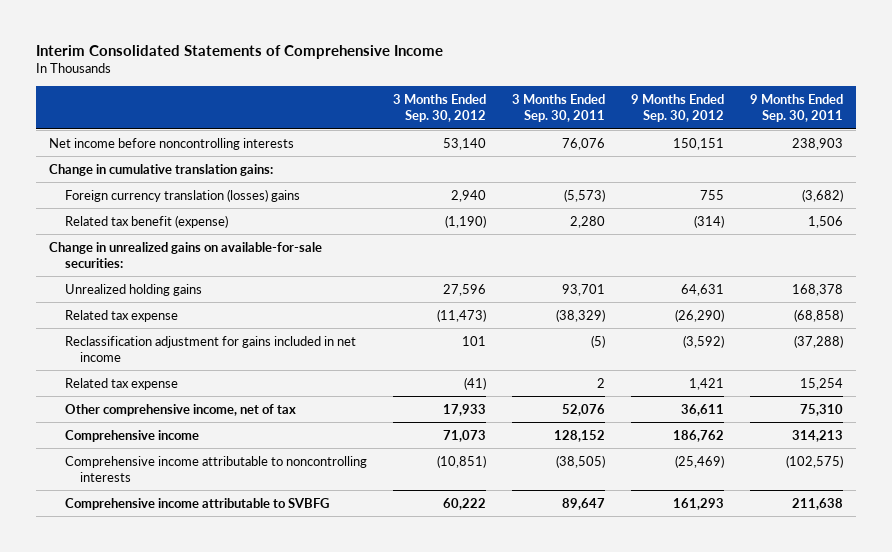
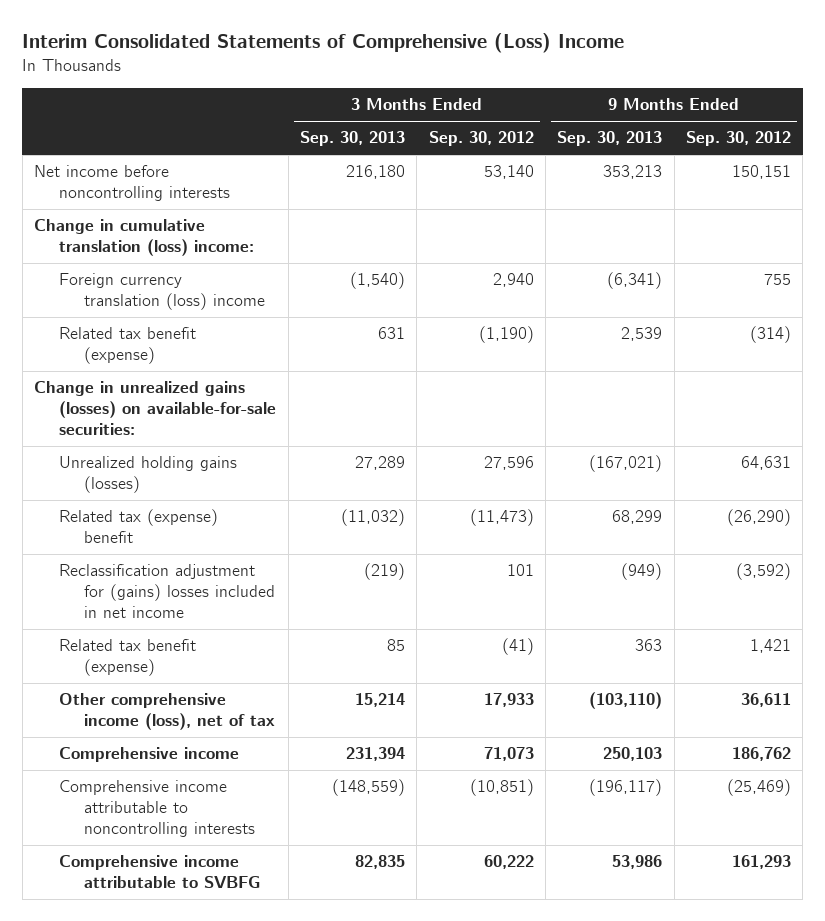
[35,44,443,59] Interim Consolidated Statements of Comprehensive Income -> [22,33,625,54] Interim Consolidated Statements of Comprehensive (Loss) Income
[511,93,605,123] 3 Months Ended Sep. 30, 2011 -> none
[749,93,843,123] 9 Months Ended Sep. 30, 2011 -> none
none -> [300,131,406,147] Sep. 30, 2013
none -> [557,131,663,147] Sep. 30, 2013
[48,163,273,176] Change in cumulative translation gains: -> [34,219,255,257] Change in cumulative translation (loss) income:
[64,188,300,202] Foreign currency translation (losses) gains -> [59,273,266,311] Foreign currency translation (loss) income
[48,241,322,268] Change in unrealized gains on available-for-sale securities: -> [34,381,277,436] Change in unrealized gains (losses) on available-for-sale securities:
[64,283,202,296] Unrealized holding gains -> [59,456,238,494] Unrealized holding gains (losses)
[64,309,178,322] Related tax expense -> [59,509,219,544] Related tax (expense) benefit
[64,335,356,362] Reclassification adjustment for gains included in net income -> [59,564,276,619] Reclassification adjustment for (gains) losses included in net income
[64,377,178,390] Related tax expense -> [59,639,197,677] Related tax benefit (expense)
[64,403,296,416] Other comprehensive income, net of tax -> [59,693,276,731] Other comprehensive income (loss), net of tax

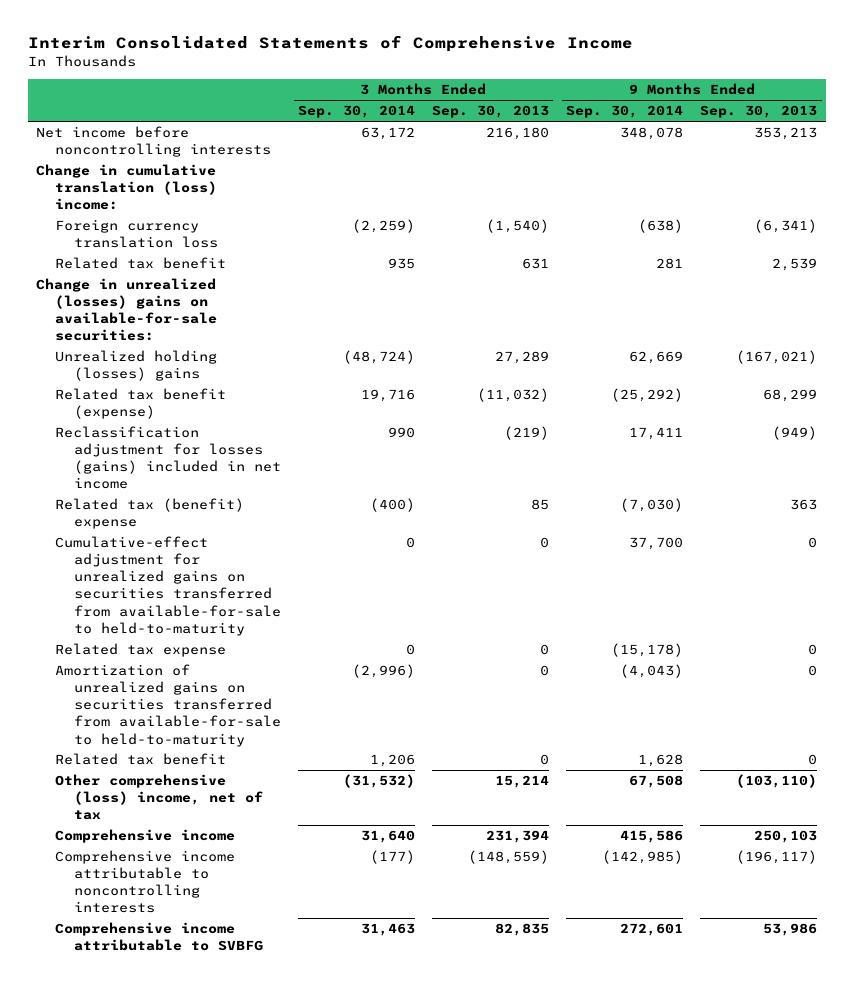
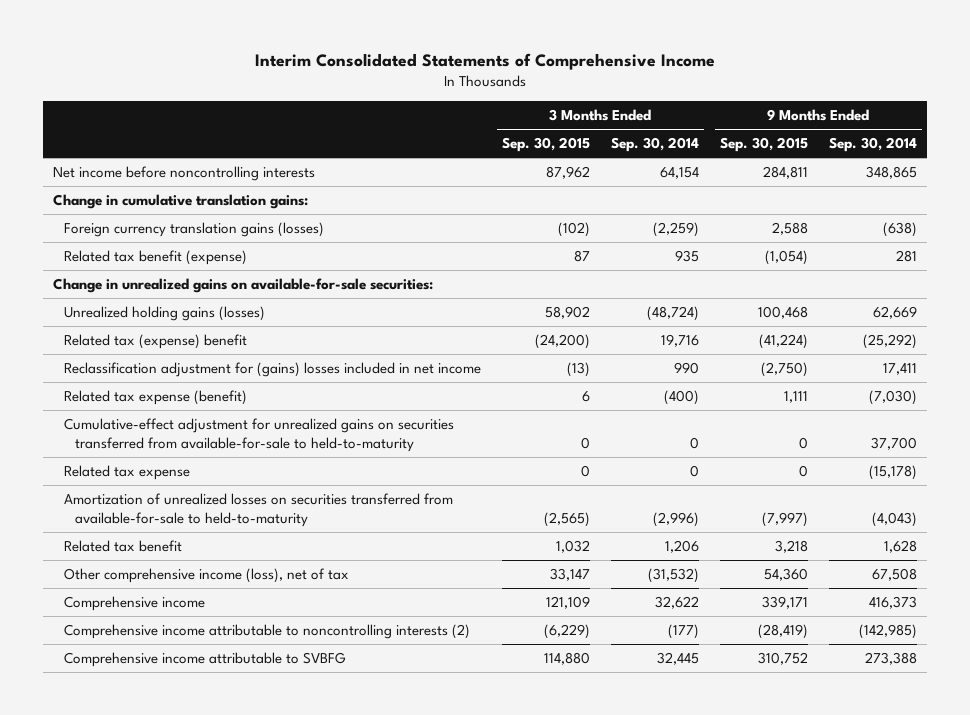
[431,105,549,119] Sep. 30, 2013 -> none
[700,105,818,119] Sep. 30, 2013 -> none
none -> [501,137,590,153] Sep. 30, 2015
none -> [719,137,808,153] Sep. 30, 2015
[360,127,415,141] 63,172 -> [659,166,699,179] 64,154
[620,127,684,141] 348,078 -> [865,165,917,179] 348,865
[36,164,218,211] Change in cumulative translation (loss) income: -> [52,193,308,209] Change in cumulative translation gains:
[55,219,218,249] Foreign currency translation loss -> [64,221,325,237] Foreign currency translation gains (losses)
[55,257,227,270] Related tax benefit -> [64,249,248,265] Related tax benefit (expense)
[36,278,218,342] Change in unrealized (losses) gains on available-for-sale securities: -> [52,277,433,293] Change in unrealized gains on available-for-sale securities:
[55,350,218,382] Unrealized holding (losses) gains -> [64,305,266,321] Unrealized holding gains (losses)
[55,388,227,420] Related tax benefit (expense) -> [64,333,248,349] Related tax (expense) benefit
[55,426,281,490] Reclassification adjustment for losses (gains) included in net income -> [64,361,482,377] Reclassification adjustment for (gains) losses included in net income
[55,498,245,530] Related tax (benefit) expense -> [64,389,248,405] Related tax expense (benefit)
[55,664,281,747] Amortization of unrealized gains on securities transferred from available-for-sale to held-to-maturity -> [64,492,454,527] Amortization of unrealized losses on securities transferred from available-for-sale to held-to-maturity
[55,774,263,821] Other comprehensive (loss) income, net of tax -> [64,567,350,583] Other comprehensive income (loss), net of tax
[360,830,415,844] 31,640 -> [654,595,699,609] 32,622
[620,830,684,844] 415,586 -> [868,595,917,609] 416,373
[55,850,236,914] Comprehensive income attributable to noncontrolling interests -> [64,623,471,639] Comprehensive income attributable to noncontrolling interests (2)
[360,923,415,937] 31,463 -> [656,651,699,665] 32,445
[620,923,684,937] 272,601 -> [864,651,917,665] 273,388

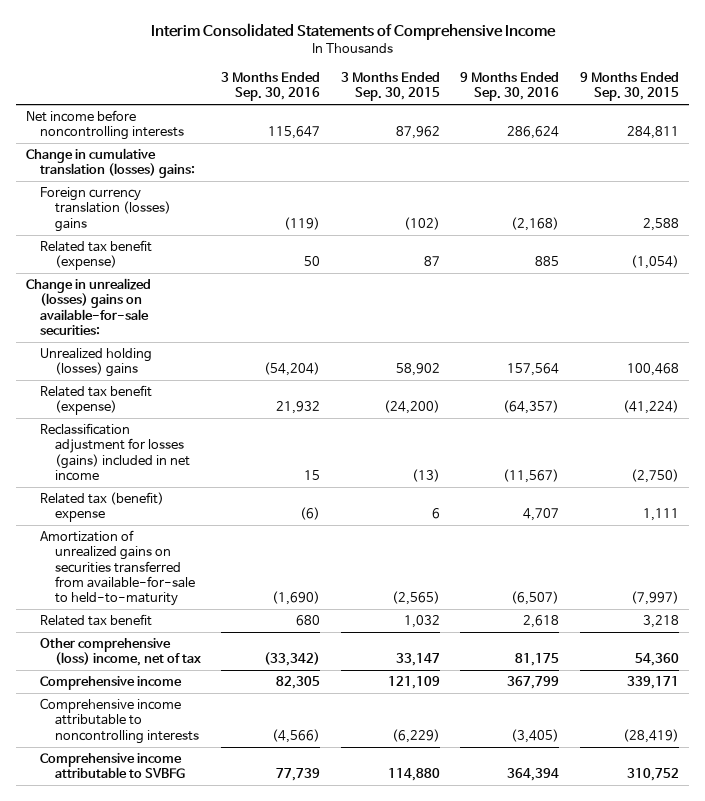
[610,137,699,153] Sep. 30, 2014 -> none
[828,137,917,153] Sep. 30, 2014 -> none
none -> [221,71,321,102] 3 Months Ended Sep. 30, 2016
none -> [460,71,560,102] 9 Months Ended Sep. 30, 2016
[52,193,308,209] Change in cumulative translation gains: -> [26,148,196,179] Change in cumulative translation (losses) gains:
[64,221,325,237] Foreign currency translation gains (losses) -> [40,187,171,232] Foreign currency translation (losses) gains
[64,417,455,452] Cumulative-effect adjustment for unrealized gains on securities transferred from available-for-sale to held-to-maturity -> none
[64,464,191,480] Related tax expense -> none
[52,277,433,293] Change in unrealized gains on available-for-sale securities: -> [26,278,152,335] Change in unrealized (losses) gains on available-for-sale securities:
[64,305,266,321] Unrealized holding gains (losses) -> [40,348,153,378] Unrealized holding (losses) gains
[64,333,248,349] Related tax (expense) benefit -> [40,385,153,416] Related tax benefit (expense)
[64,361,482,377] Reclassification adjustment for (gains) losses included in net income -> [40,423,190,481] Reclassification adjustment for losses (gains) included in net income
[64,389,248,405] Related tax expense (benefit) -> [40,492,165,523] Related tax (benefit) expense
[64,492,454,527] Amortization of unrealized losses on securities transferred from available-for-sale to held-to-maturity -> [40,530,195,607] Amortization of unrealized gains on securities transferred from available-for-sale to held-to-maturity
[64,567,350,583] Other comprehensive income (loss), net of tax -> [40,638,201,667] Other comprehensive (loss) income, net of tax
[64,623,471,639] Comprehensive income attributable to noncontrolling interests (2) -> [40,698,199,744] Comprehensive income attributable to noncontrolling interests

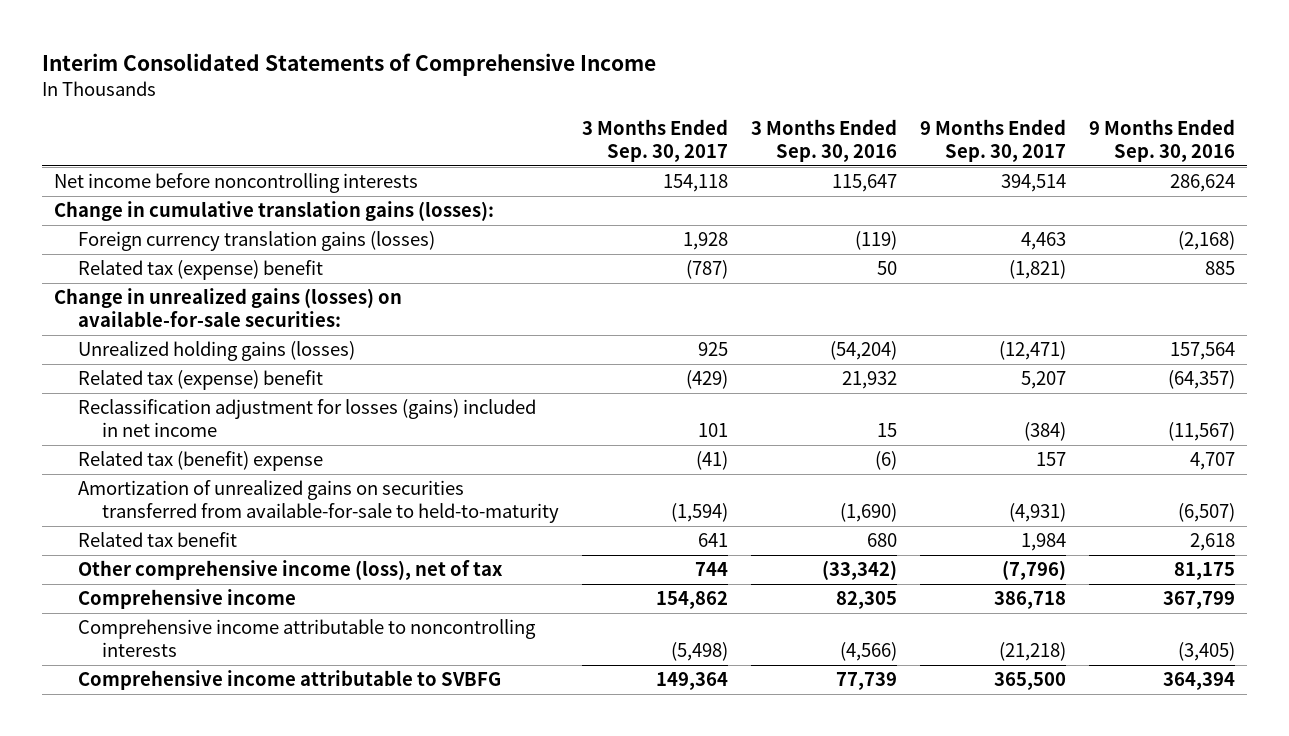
[340,71,440,102] 3 Months Ended Sep. 30, 2015 -> none
[579,71,679,102] 9 Months Ended Sep. 30, 2015 -> none
none -> [581,119,728,162] 3 Months Ended Sep. 30, 2017
none -> [920,119,1067,162] 9 Months Ended Sep. 30, 2017
[26,148,196,179] Change in cumulative translation (losses) gains: -> [53,201,494,222] Change in cumulative translation gains (losses):
[40,187,171,232] Foreign currency translation (losses) gains -> [77,231,435,252] Foreign currency translation gains (losses)
[40,240,153,271] Related tax benefit (expense) -> [77,260,323,281] Related tax (expense) benefit
[26,278,152,335] Change in unrealized (losses) gains on available-for-sale securities: -> [53,288,402,327] Change in unrealized gains (losses) on available-for-sale securities:
[40,348,153,378] Unrealized holding (losses) gains -> [77,341,355,362] Unrealized holding gains (losses)
[40,385,153,416] Related tax benefit (expense) -> [77,370,323,391] Related tax (expense) benefit
[40,638,201,667] Other comprehensive (loss) income, net of tax -> [77,560,503,581] Other comprehensive income (loss), net of tax

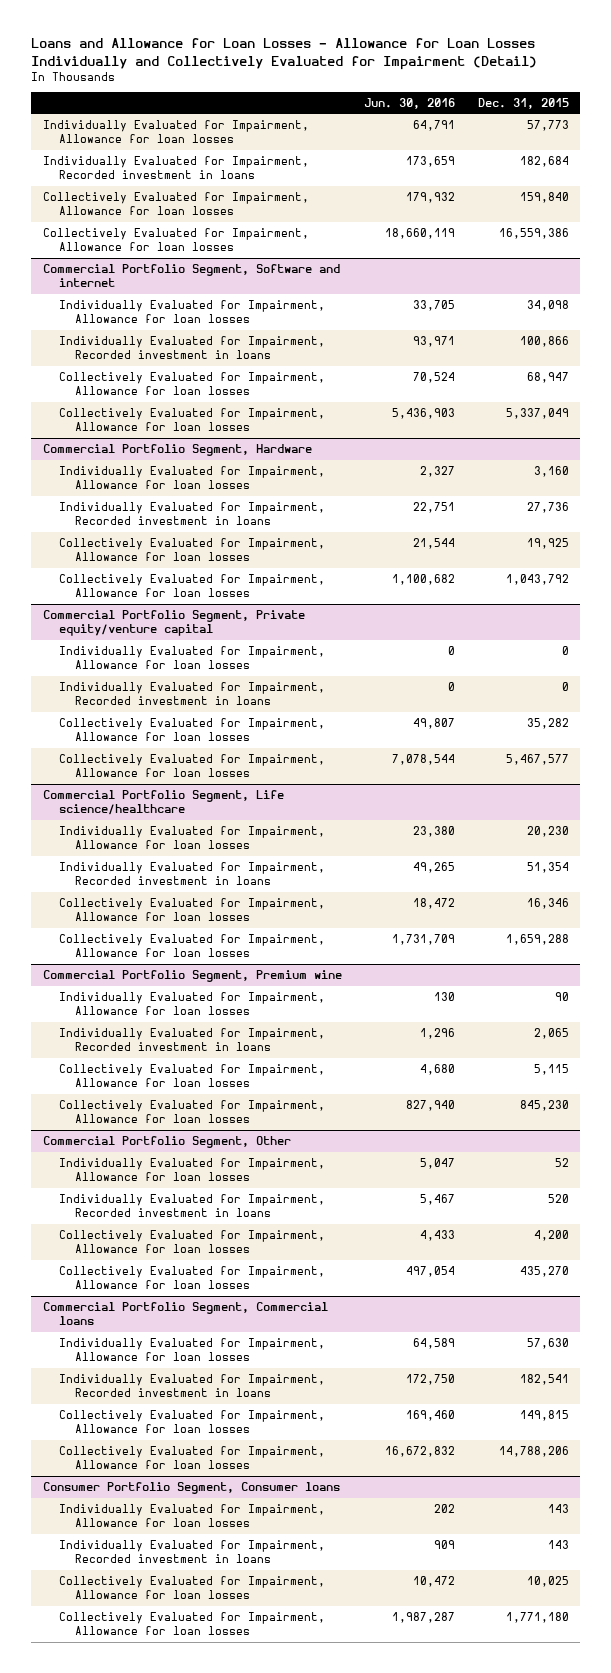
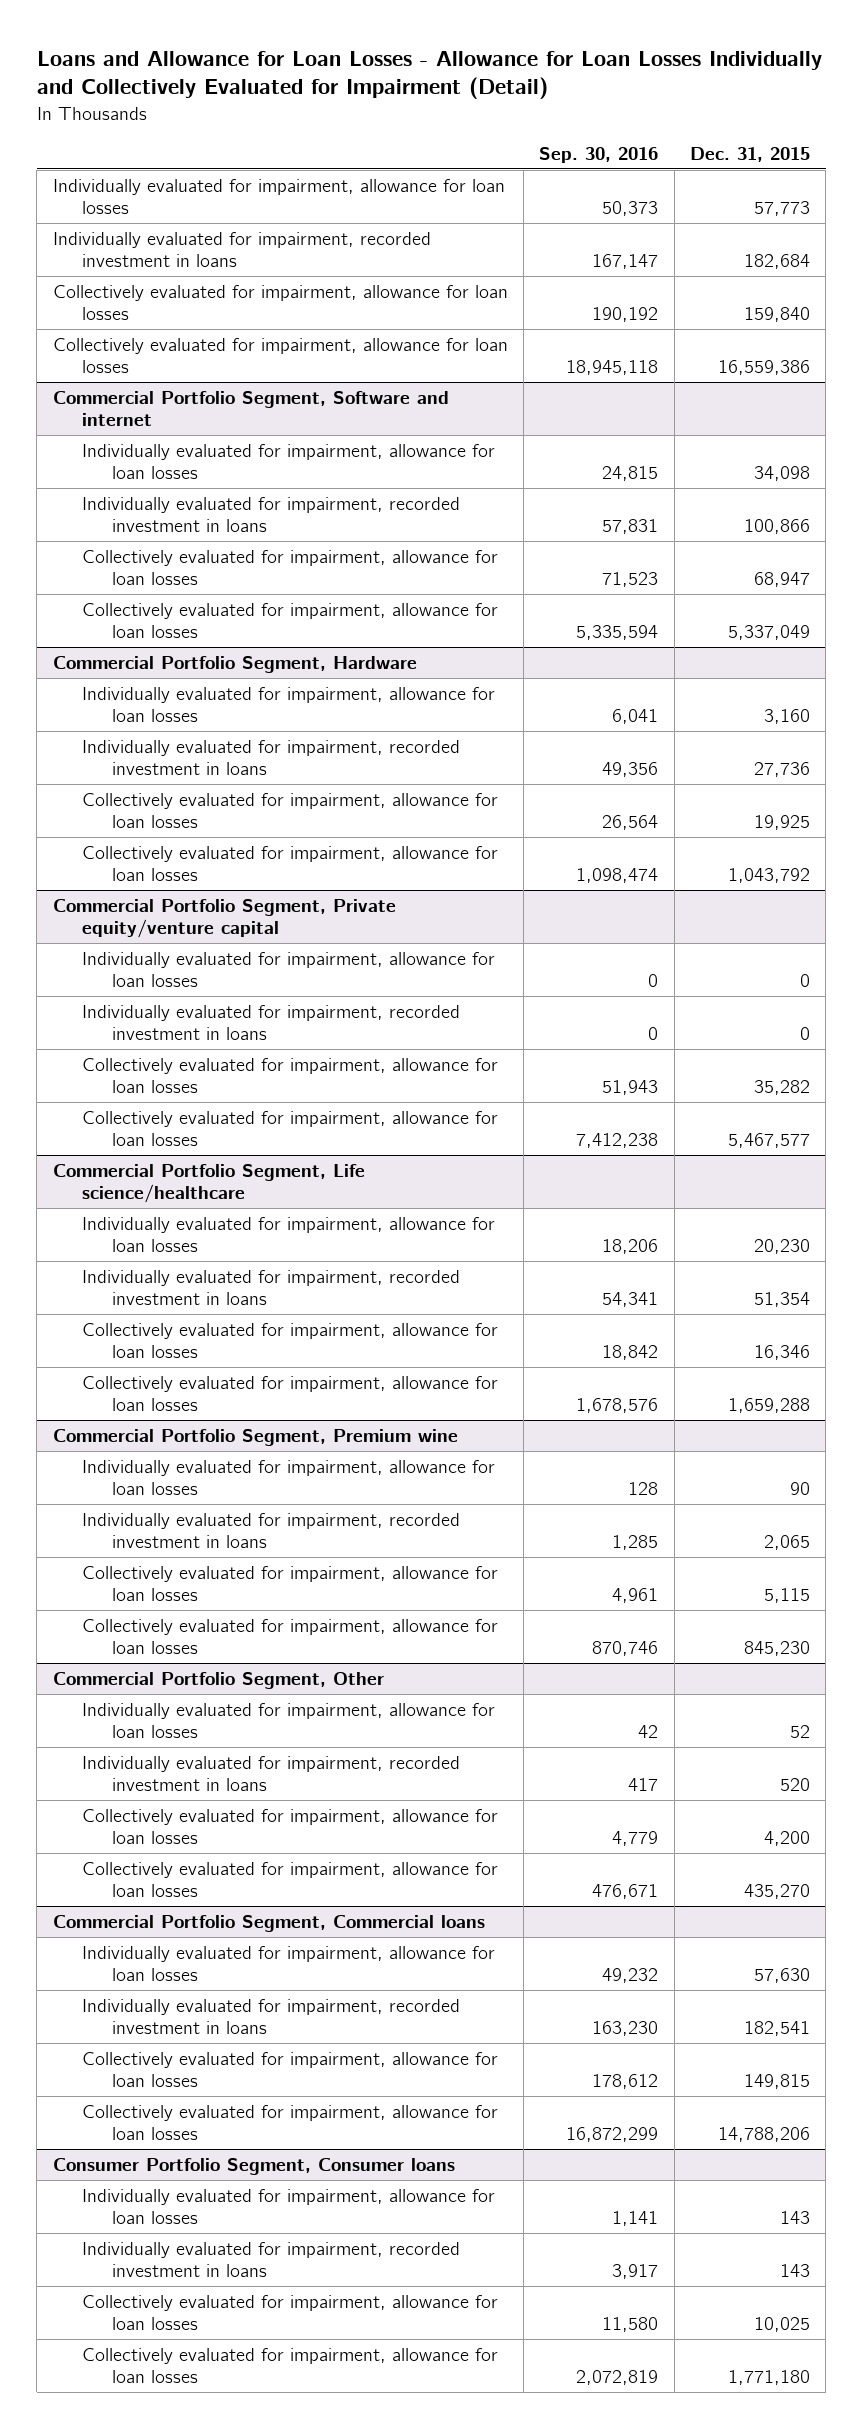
[364,97,456,109] Jun. 30, 2016 -> none
none -> [539,146,659,163] Sep. 30, 2016
[42,119,309,143] Individually Evaluated for Impairment, Allowance for loan losses -> [52,178,505,214] Individually evaluated for impairment, allowance for loan losses
[42,155,309,179] Individually Evaluated for Impairment, Recorded investment in loans -> [52,231,431,267] Individually evaluated for impairment, recorded investment in loans
[42,191,309,215] Collectively Evaluated for Impairment, Allowance for loan losses -> [52,284,508,320] Collectively evaluated for impairment, allowance for loan losses
[42,227,309,251] Collectively Evaluated for Impairment, Allowance for loan losses -> [52,337,508,373] Collectively evaluated for impairment, allowance for loan losses
[58,299,325,323] Individually Evaluated for Impairment, Allowance for loan losses -> [82,443,496,479] Individually evaluated for impairment, allowance for loan losses
[58,335,325,359] Individually Evaluated for Impairment, Recorded investment in loans -> [82,496,461,532] Individually evaluated for impairment, recorded investment in loans
[58,371,325,395] Collectively Evaluated for Impairment, Allowance for loan losses -> [82,549,499,585] Collectively evaluated for impairment, allowance for loan losses
[58,407,325,431] Collectively Evaluated for Impairment, Allowance for loan losses -> [82,602,499,638] Collectively evaluated for impairment, allowance for loan losses
[58,465,325,489] Individually Evaluated for Impairment, Allowance for loan losses -> [82,686,496,722] Individually evaluated for impairment, allowance for loan losses
[58,501,325,525] Individually Evaluated for Impairment, Recorded investment in loans -> [82,739,461,775] Individually evaluated for impairment, recorded investment in loans
[58,537,325,561] Collectively Evaluated for Impairment, Allowance for loan losses -> [82,792,499,828] Collectively evaluated for impairment, allowance for loan losses
[58,573,325,597] Collectively Evaluated for Impairment, Allowance for loan losses -> [82,845,499,881] Collectively evaluated for impairment, allowance for loan losses
[58,645,325,669] Individually Evaluated for Impairment, Allowance for loan losses -> [82,951,496,987] Individually evaluated for impairment, allowance for loan losses
[58,681,325,705] Individually Evaluated for Impairment, Recorded investment in loans -> [82,1004,461,1040] Individually evaluated for impairment, recorded investment in loans
[58,717,325,741] Collectively Evaluated for Impairment, Allowance for loan losses -> [82,1057,499,1093] Collectively evaluated for impairment, allowance for loan losses
[58,753,325,777] Collectively Evaluated for Impairment, Allowance for loan losses -> [82,1110,499,1146] Collectively evaluated for impairment, allowance for loan losses
[58,825,325,849] Individually Evaluated for Impairment, Allowance for loan losses -> [82,1216,496,1252] Individually evaluated for impairment, allowance for loan losses
[58,861,325,885] Individually Evaluated for Impairment, Recorded investment in loans -> [82,1269,461,1305] Individually evaluated for impairment, recorded investment in loans
[58,897,325,921] Collectively Evaluated for Impairment, Allowance for loan losses -> [82,1322,499,1358] Collectively evaluated for impairment, allowance for loan losses
[58,933,325,957] Collectively Evaluated for Impairment, Allowance for loan losses -> [82,1375,499,1411] Collectively evaluated for impairment, allowance for loan losses
[58,991,325,1015] Individually Evaluated for Impairment, Allowance for loan losses -> [82,1459,496,1495] Individually evaluated for impairment, allowance for loan losses
[58,1027,325,1051] Individually Evaluated for Impairment, Recorded investment in loans -> [82,1512,461,1548] Individually evaluated for impairment, recorded investment in loans
[58,1063,325,1087] Collectively Evaluated for Impairment, Allowance for loan losses -> [82,1565,499,1601] Collectively evaluated for impairment, allowance for loan losses
[58,1099,325,1123] Collectively Evaluated for Impairment, Allowance for loan losses -> [82,1618,499,1654] Collectively evaluated for impairment, allowance for loan losses
[58,1157,325,1181] Individually Evaluated for Impairment, Allowance for loan losses -> [82,1702,496,1738] Individually evaluated for impairment, allowance for loan losses
[58,1193,325,1217] Individually Evaluated for Impairment, Recorded investment in loans -> [82,1755,461,1791] Individually evaluated for impairment, recorded investment in loans
[58,1229,325,1253] Collectively Evaluated for Impairment, Allowance for loan losses -> [82,1808,499,1844] Collectively evaluated for impairment, allowance for loan losses
[58,1265,325,1289] Collectively Evaluated for Impairment, Allowance for loan losses -> [82,1861,499,1897] Collectively evaluated for impairment, allowance for loan losses
[58,1337,325,1361] Individually Evaluated for Impairment, Allowance for loan losses -> [82,1945,496,1981] Individually evaluated for impairment, allowance for loan losses
[58,1373,325,1397] Individually Evaluated for Impairment, Recorded investment in loans -> [82,1998,461,2034] Individually evaluated for impairment, recorded investment in loans
[58,1409,325,1433] Collectively Evaluated for Impairment, Allowance for loan losses -> [82,2051,499,2087] Collectively evaluated for impairment, allowance for loan losses
[58,1445,325,1469] Collectively Evaluated for Impairment, Allowance for loan losses -> [82,2104,499,2140] Collectively evaluated for impairment, allowance for loan losses
[58,1503,325,1527] Individually Evaluated for Impairment, Allowance for loan losses -> [82,2188,496,2224] Individually evaluated for impairment, allowance for loan losses
[58,1539,325,1563] Individually Evaluated for Impairment, Recorded investment in loans -> [82,2241,461,2277] Individually evaluated for impairment, recorded investment in loans
[58,1575,325,1599] Collectively Evaluated for Impairment, Allowance for loan losses -> [82,2294,499,2330] Collectively evaluated for impairment, allowance for loan losses
[58,1611,325,1635] Collectively Evaluated for Impairment, Allowance for loan losses -> [82,2347,499,2383] Collectively evaluated for impairment, allowance for loan losses

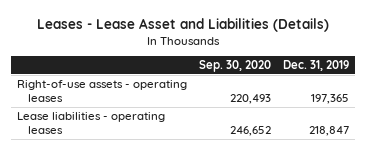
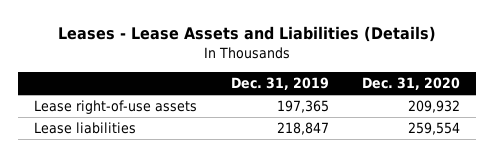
[37,18,330,33] Leases - Lease Asset and Liabilities (Details) -> [58,26,437,43] Leases - Lease Assets and Liabilities (Details)
[199,60,272,73] Sep. 30, 2020 -> none
none -> [361,77,460,91] Dec. 31, 2020
[17,79,188,103] Right-of-use assets - operating leases -> [34,100,198,115] Lease right-of-use assets
[17,111,166,135] Lease liabilities - operating leases -> [34,122,137,135] Lease liabilities

